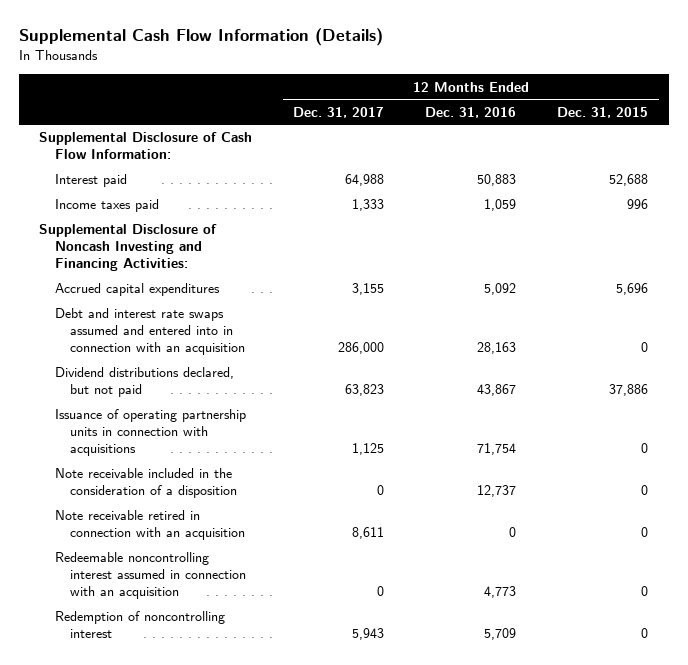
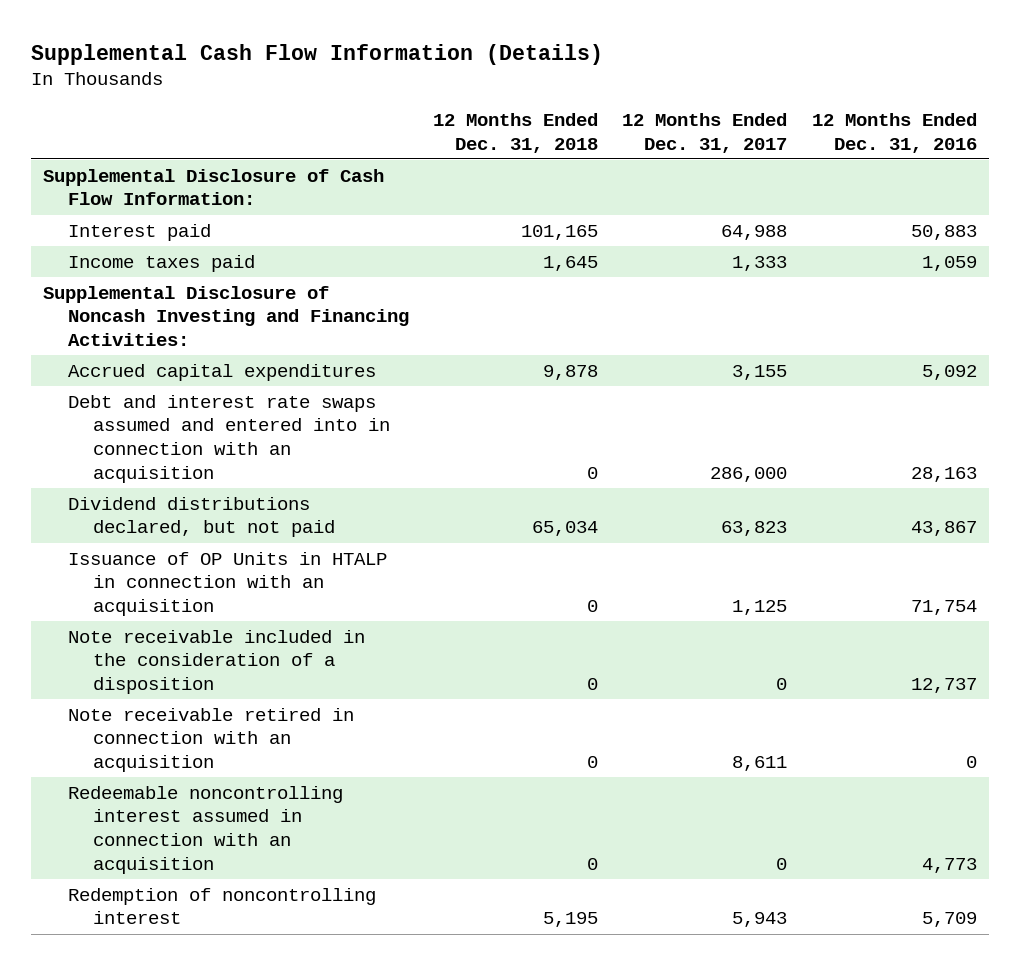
[557,106,649,118] Dec. 31, 2015 -> none
none -> [433,112,599,153] 12 Months Ended Dec. 31, 2018
[54,409,246,457] Issuance of operating partnership units in connection with acquisitions -> [67,551,387,617] Issuance of OP Units in HTALP in connection with an acquisition

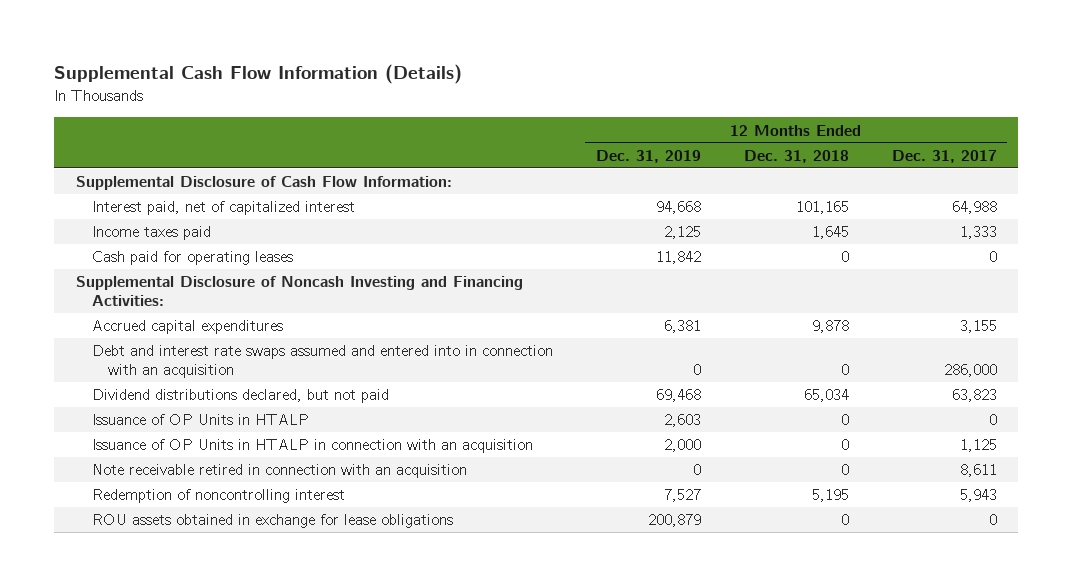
[811,112,977,153] 12 Months Ended Dec. 31, 2016 -> none
none -> [595,149,701,163] Dec. 31, 2019
[67,223,211,241] Interest paid -> [91,201,355,216] Interest paid, net of capitalized interest
none -> [91,251,293,266] Cash paid for operating leases
none -> [91,414,309,426] Issuance of OP Units in HTALP
[67,629,365,695] Note receivable included in the consideration of a disposition -> none
[67,785,343,875] Redeemable noncontrolling interest assumed in connection with an acquisition -> none
none -> [91,514,453,529] ROU assets obtained in exchange for lease obligations

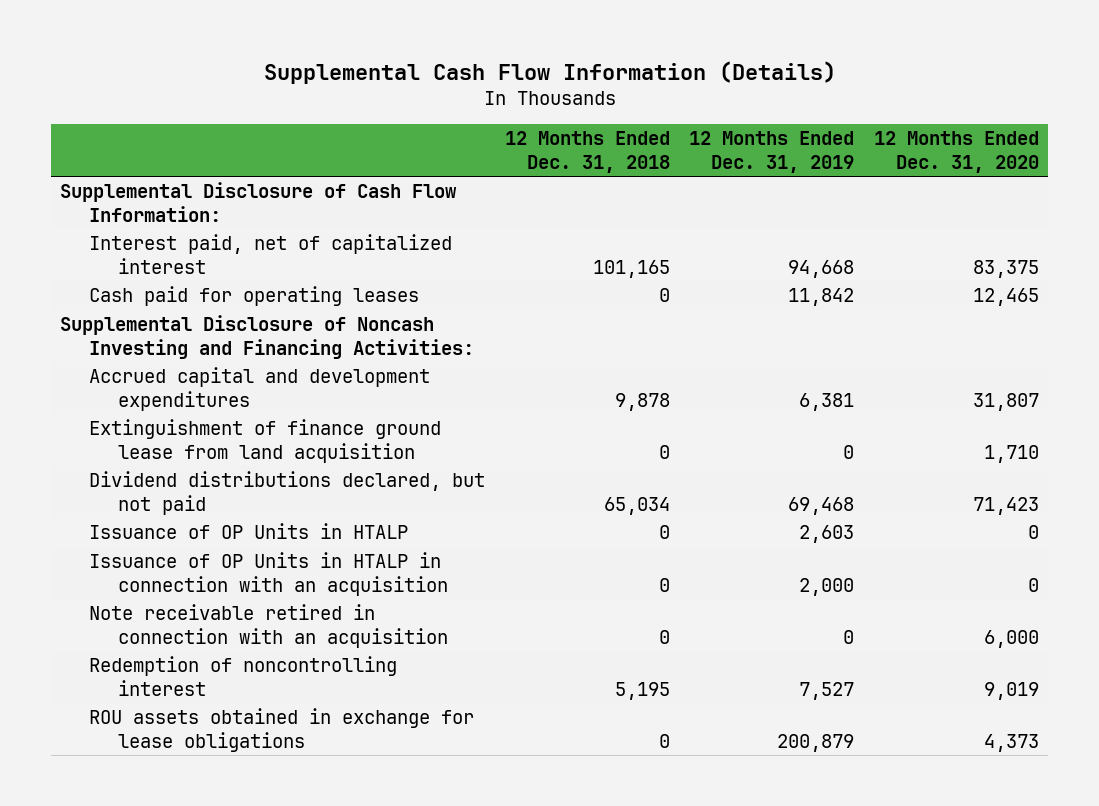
[891,149,997,163] Dec. 31, 2017 -> none
none -> [873,130,1039,173] 12 Months Ended Dec. 31, 2020
[91,226,211,241] Income taxes paid -> none
[91,345,553,379] Debt and interest rate swaps assumed and entered into in connection with an acquisition -> none
[91,320,283,335] Accrued capital expenditures -> [89,367,431,411] Accrued capital and development expenditures
none -> [89,419,442,463] Extinguishment of finance ground lease from land acquisition

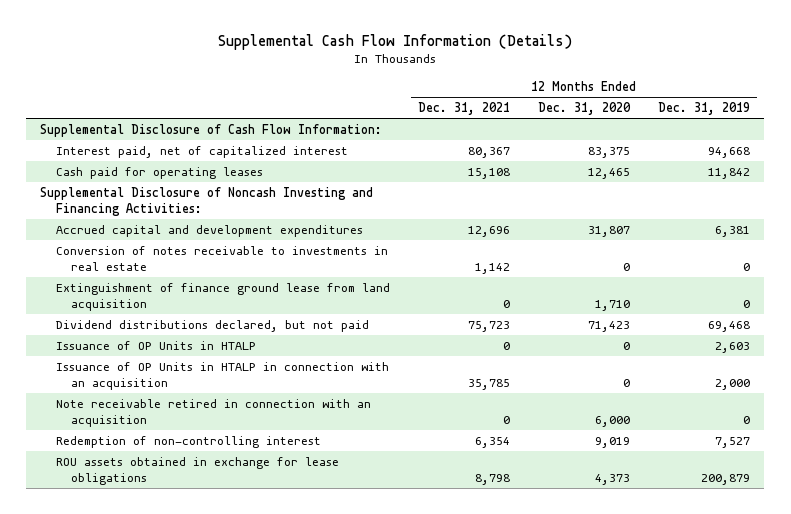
[504,130,670,173] 12 Months Ended Dec. 31, 2018 -> none
none -> [417,102,510,116] Dec. 31, 2021
none -> [55,245,388,271] Conversion of notes receivable to investments in real estate
[89,656,398,696] Redemption of noncontrolling interest -> [55,435,321,448] Redemption of non-controlling interest

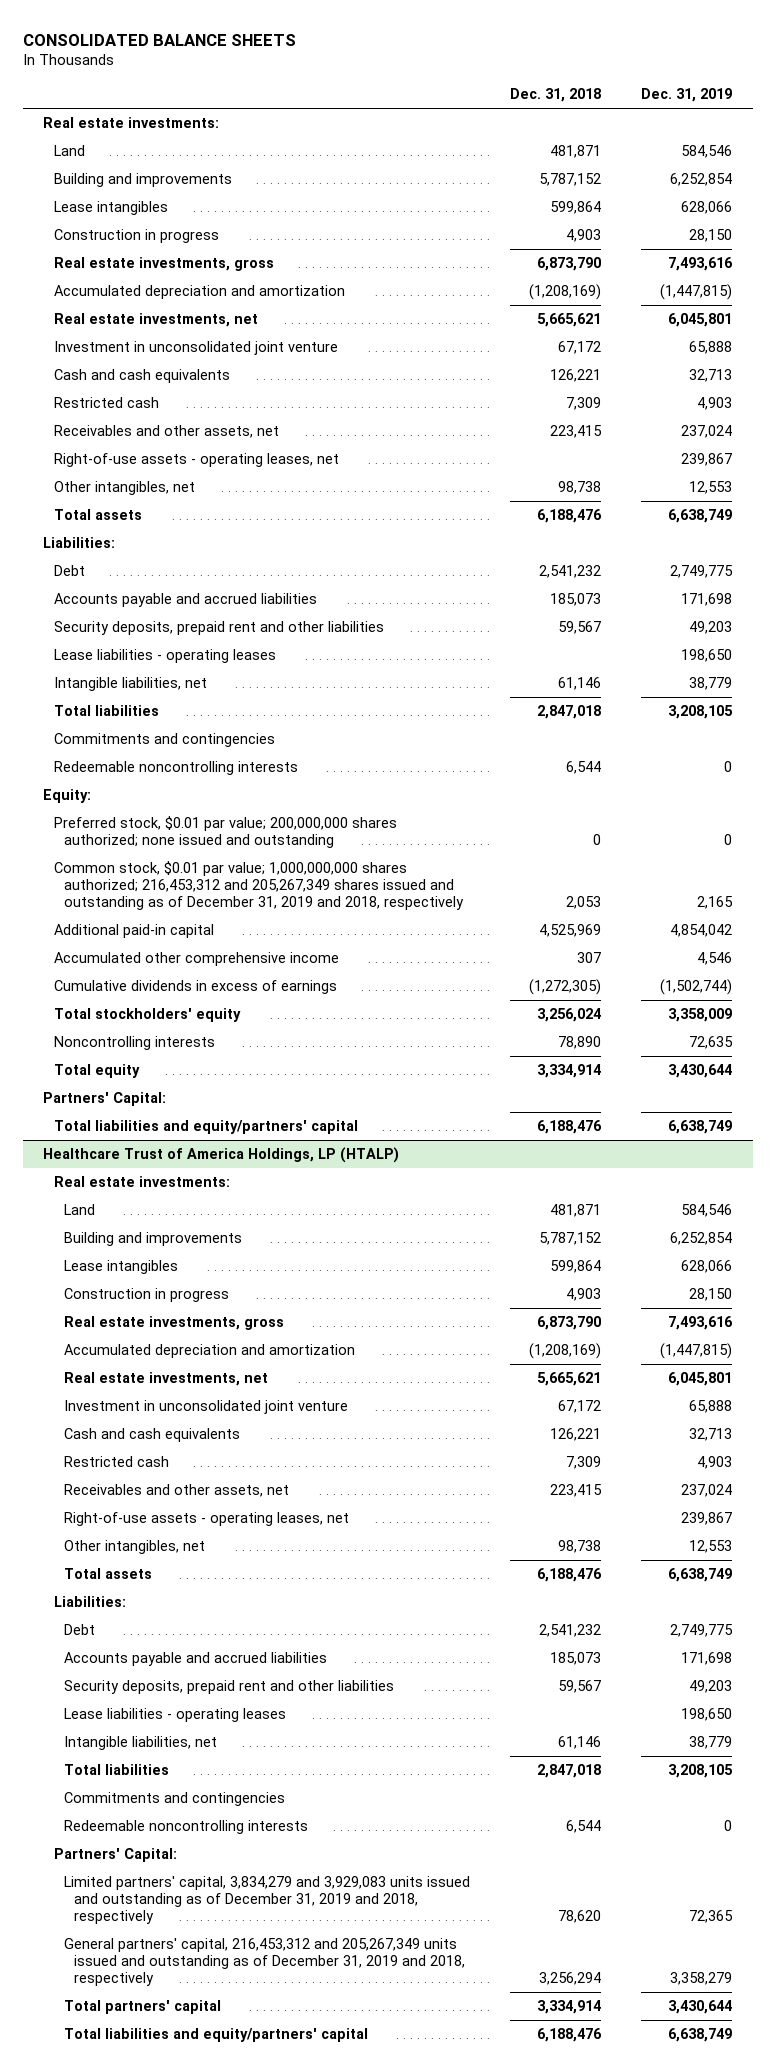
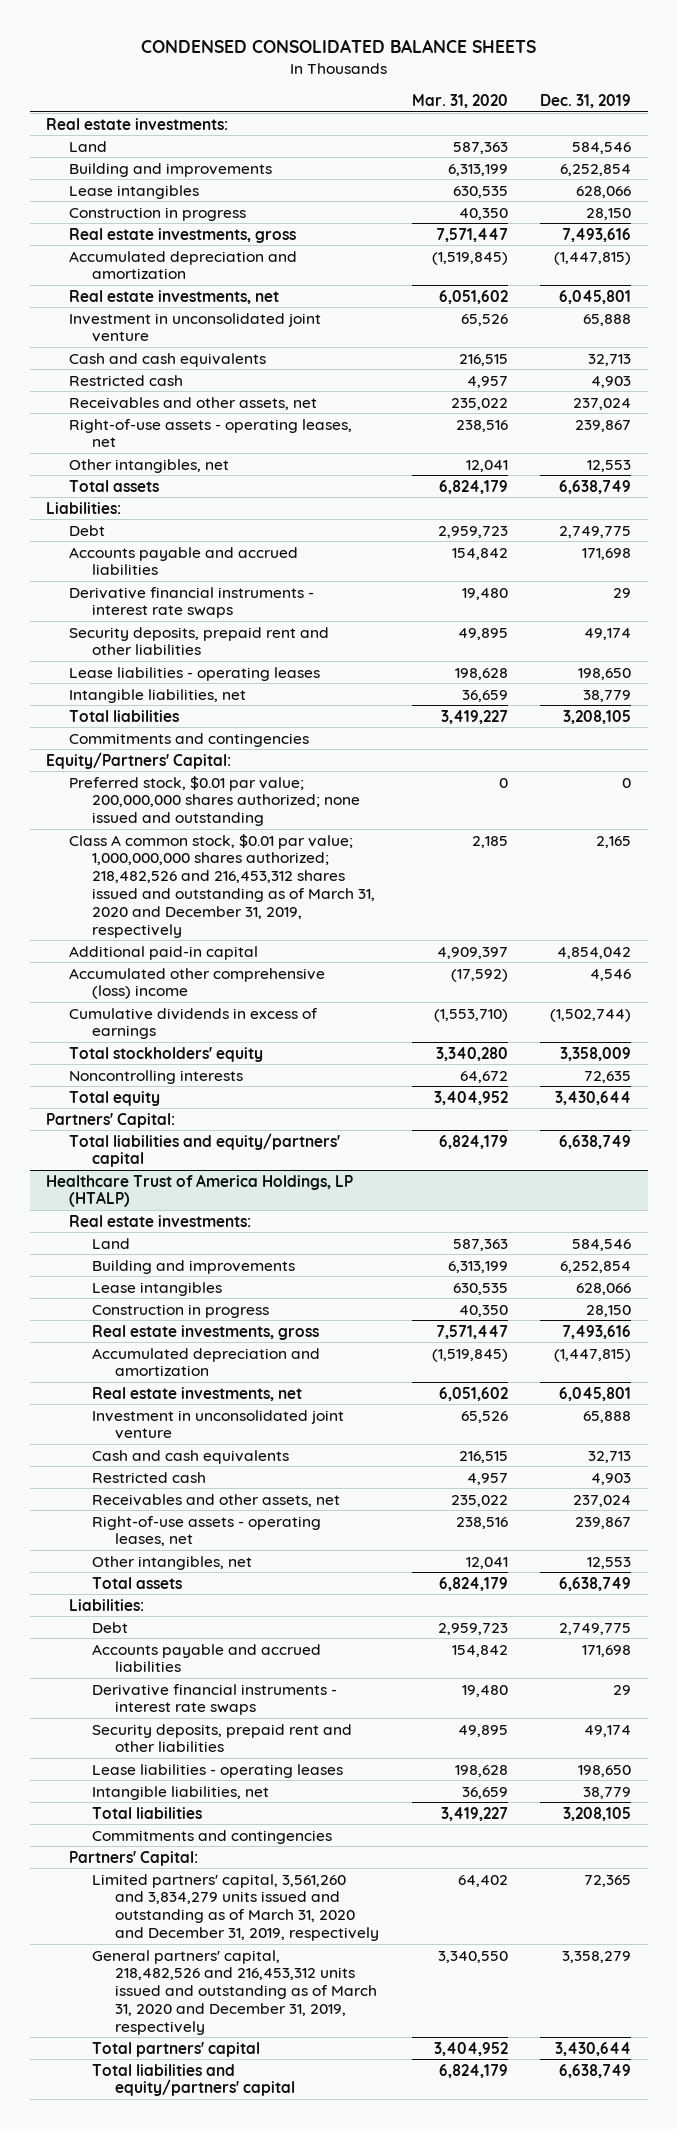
[23,33,297,46] CONSOLIDATED BALANCE SHEETS -> [140,39,536,54] CONDENSED CONSOLIDATED BALANCE SHEETS
[510,88,602,103] Dec. 31, 2018 -> none
none -> [411,94,508,109] Mar. 31, 2020
none -> [68,586,314,619] Derivative financial instruments - interest rate swaps
[689,621,733,635] 49,203 -> [584,627,632,640] 49,174
[53,761,298,776] Redeemable noncontrolling interests -> none
[43,789,92,804] Equity: -> [45,751,231,769] Equity/Partners' Capital:
[53,861,464,910] Common stock, $0.01 par value; 1,000,000,000 shares authorized; 216,453,312 and 205,267,349 shares issued and outstanding as of December 31, 2019 and 2018, respectively -> [68,833,375,938] Class A common stock, $0.01 par value; 1,000,000,000 shares authorized; 218,482,526 and 216,453,312 shares issued and outstanding as of March 31, 2020 and December 31, 2019, respectively
[53,952,339,967] Accumulated other comprehensive income -> [68,967,325,1000] Accumulated other comprehensive (loss) income
none -> [91,1683,337,1716] Derivative financial instruments - interest rate swaps
[689,1680,733,1694] 49,203 -> [584,1724,632,1737] 49,174
[63,1820,308,1835] Redeemable noncontrolling interests -> none
[63,1876,470,1924] Limited partners' capital, 3,834,279 and 3,929,083 units issued and outstanding as of December 31, 2019 and 2018, respectively -> [91,1873,379,1942] Limited partners' capital, 3,561,260 and 3,834,279 units issued and outstanding as of March 31, 2020 and December 31, 2019, respectively
[63,1938,466,1986] General partners' capital, 216,453,312 and 205,267,349 units issued and outstanding as of December 31, 2019 and 2018, respectively -> [91,1949,377,2035] General partners' capital, 218,482,526 and 216,453,312 units issued and outstanding as of March 31, 2020 and December 31, 2019, respectively

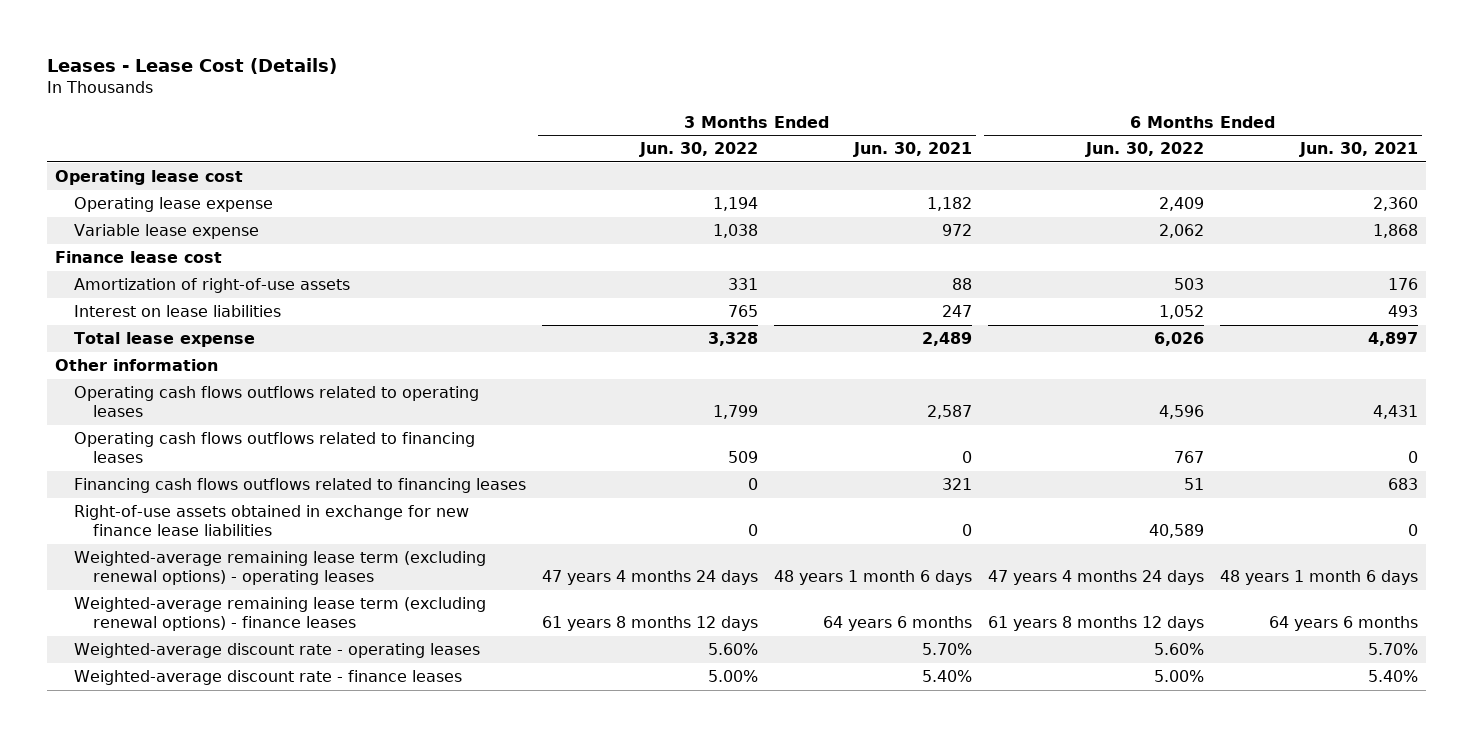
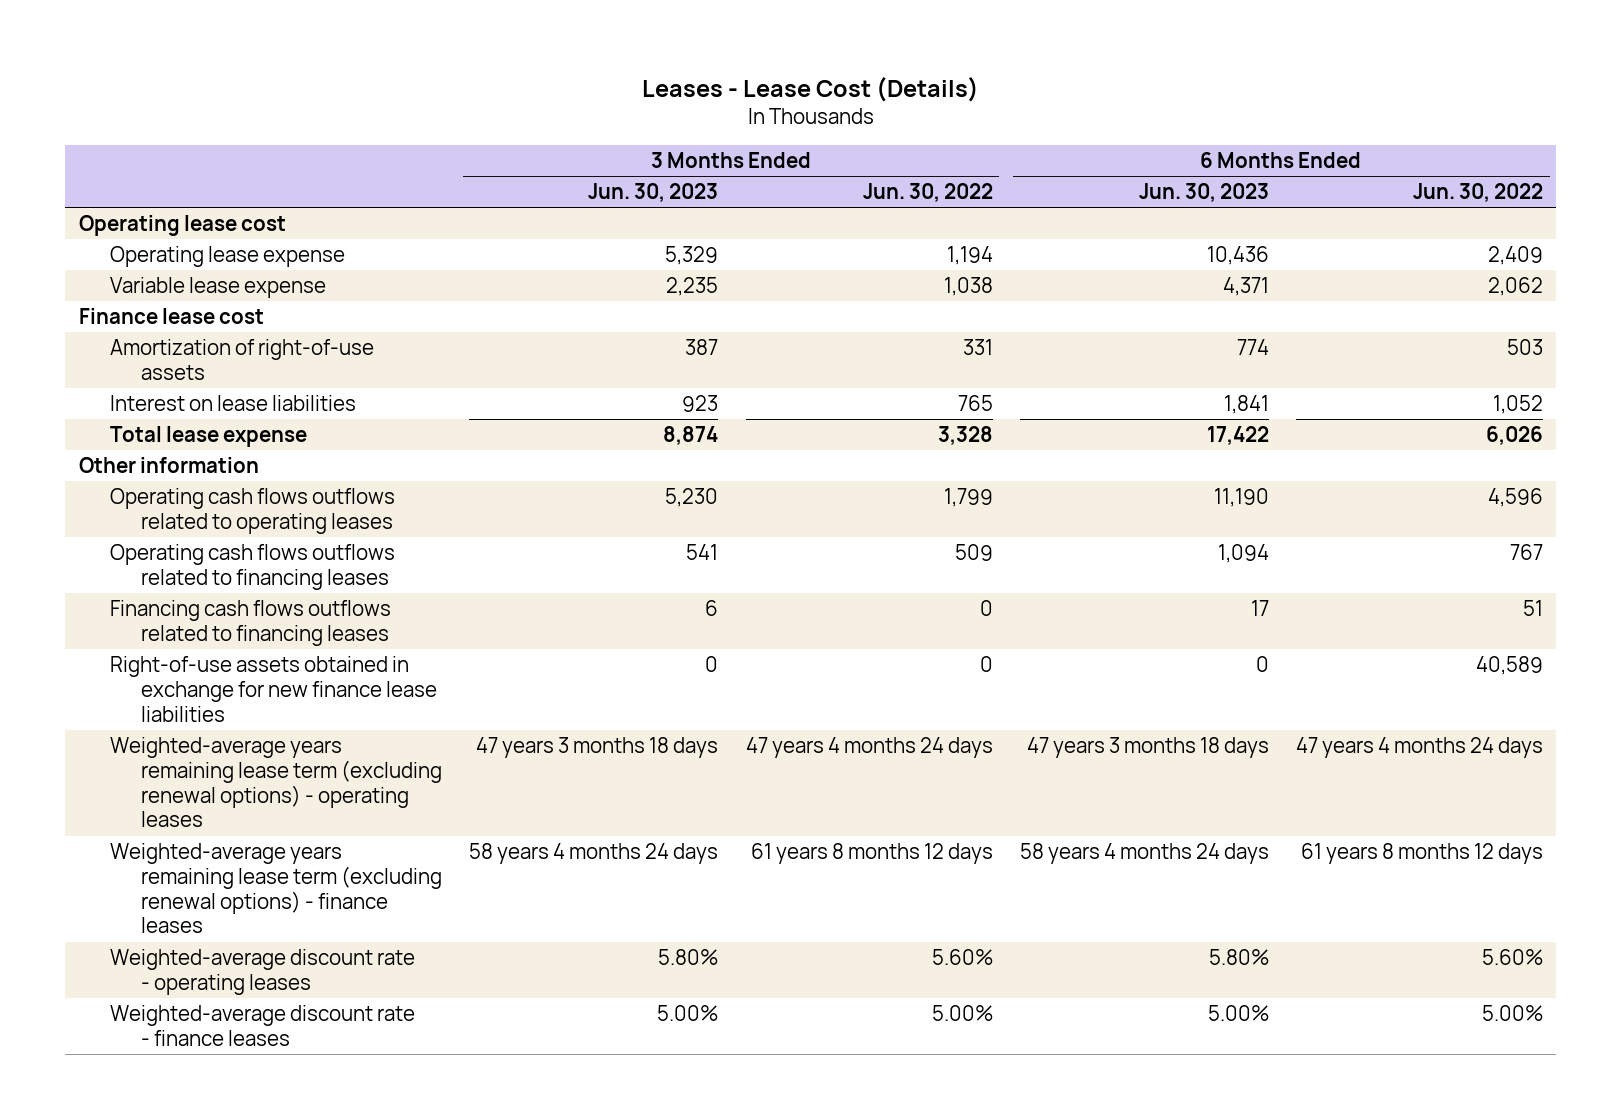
[853,142,973,158] Jun. 30, 2021 -> none
[1299,142,1419,158] Jun. 30, 2021 -> none
none -> [588,183,719,203] Jun. 30, 2023
none -> [1138,183,1269,203] Jun. 30, 2023
[74,551,487,586] Weighted-average remaining lease term (excluding renewal options) - operating leases -> [110,737,443,828] Weighted-average years remaining lease term (excluding renewal options) - operating leases
[74,597,487,632] Weighted-average remaining lease term (excluding renewal options) - finance leases -> [110,843,443,934] Weighted-average years remaining lease term (excluding renewal options) - finance leases

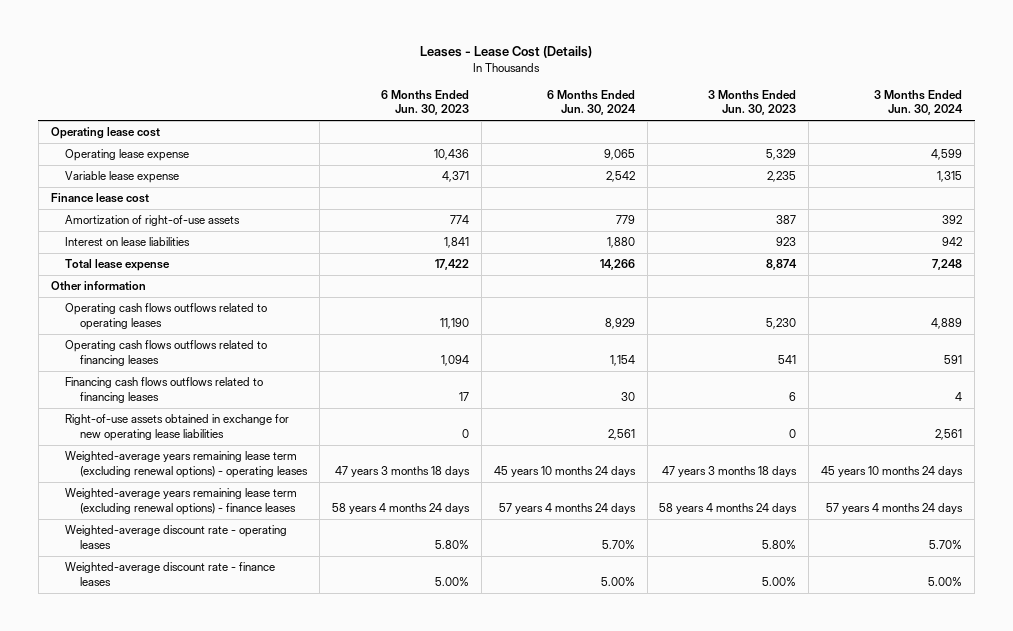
[862,183,993,203] Jun. 30, 2022 -> none
[1412,183,1543,203] Jun. 30, 2022 -> none
none -> [546,89,636,116] 6 Months Ended Jun. 30, 2024
none -> [874,89,964,116] 3 Months Ended Jun. 30, 2024
[110,656,438,722] Right-of-use assets obtained in exchange for new finance lease liabilities -> [65,414,290,442] Right-of-use assets obtained in exchange for new operating lease liabilities

